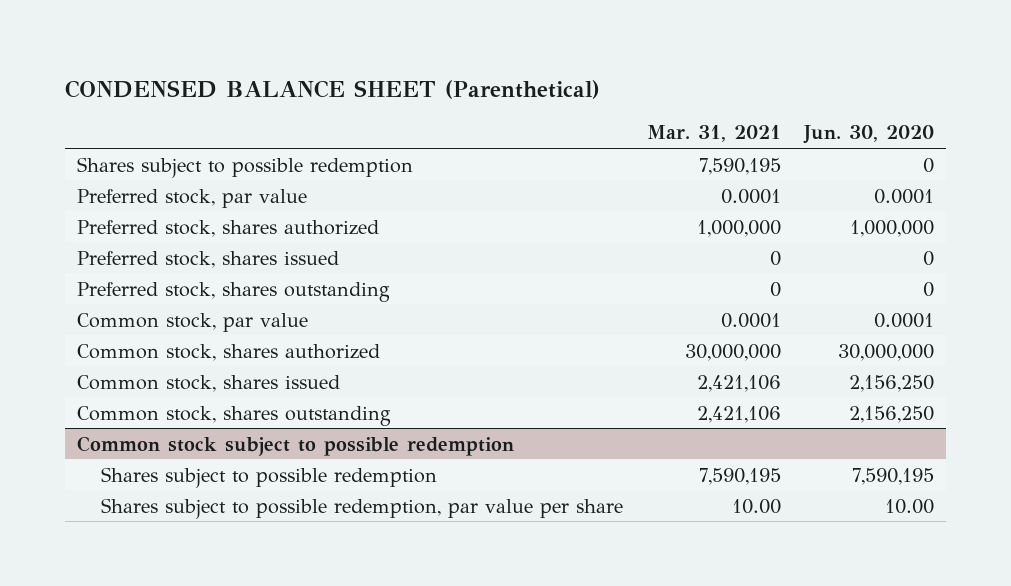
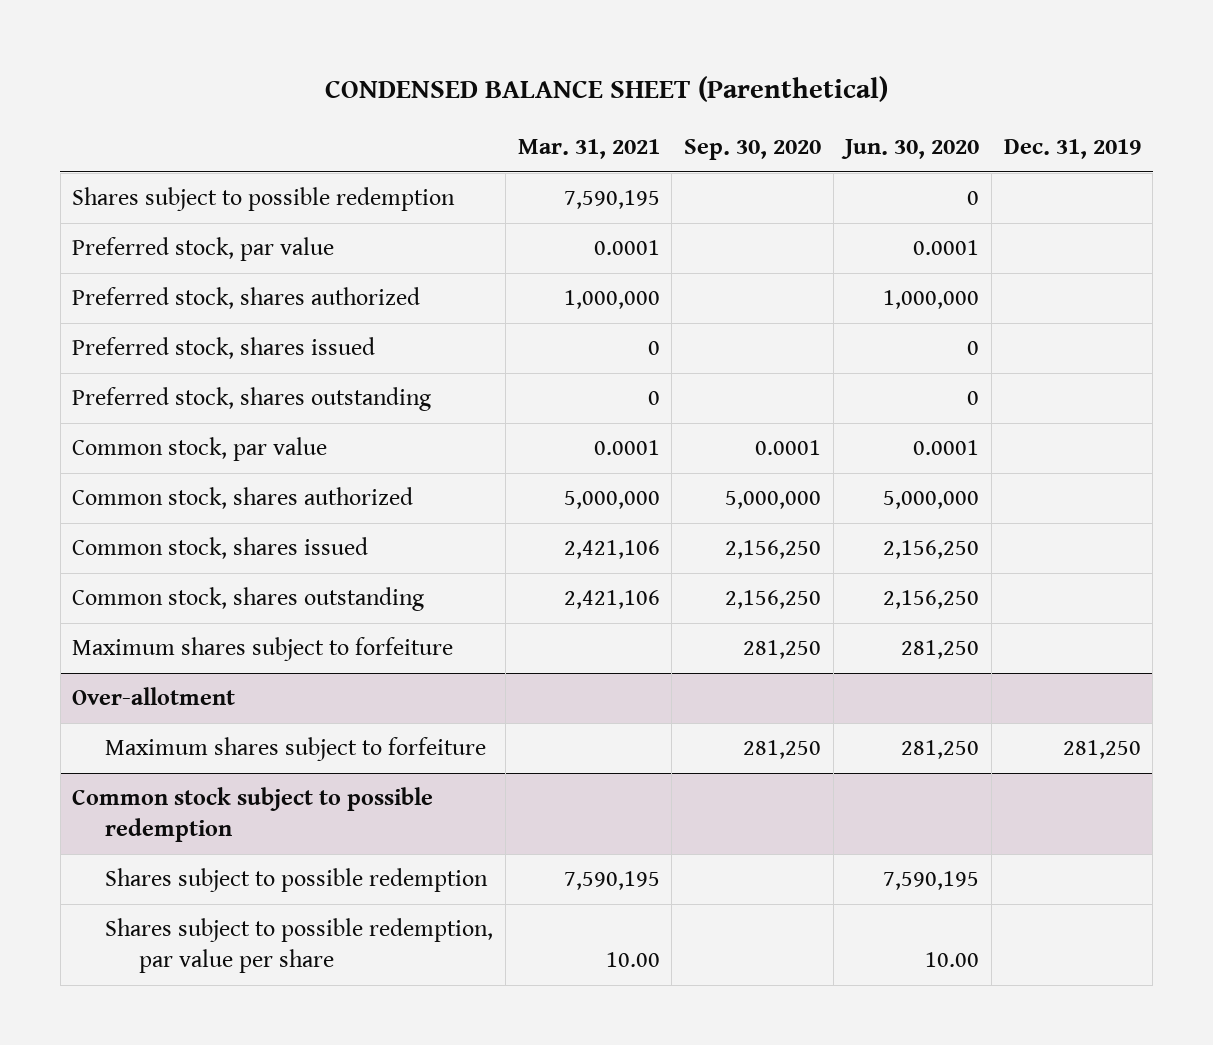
none -> [684,139,822,161] Sep. 30, 2020
none -> [1003,139,1141,160] Dec. 31, 2019
[684,343,781,361] 30,000,000 -> [563,491,660,510] 5,000,000
[838,343,935,361] 30,000,000 -> [883,491,980,510] 5,000,000
none -> [72,637,454,662] Maximum shares subject to forfeiture
none -> [72,687,236,706] Over-allotment
none -> [105,737,487,762] Maximum shares subject to forfeiture

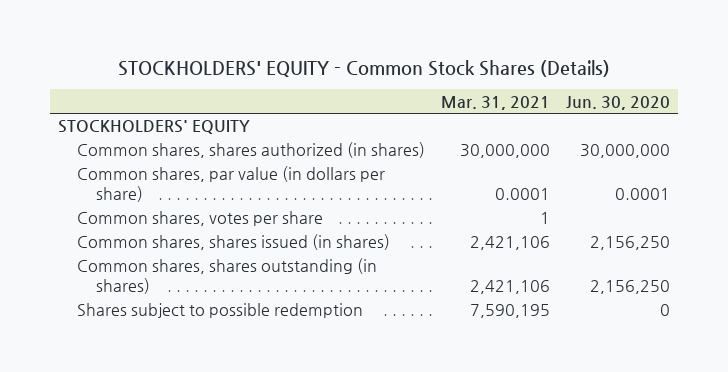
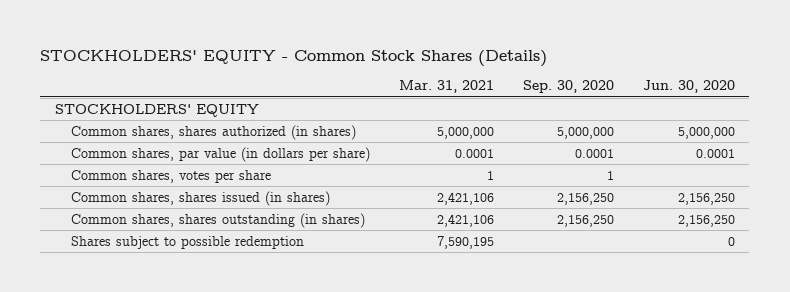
none -> [522,80,614,94] Sep. 30, 2020
[460,144,551,159] 30,000,000 -> [436,126,494,139] 5,000,000
[580,144,671,159] 30,000,000 -> [677,126,735,139] 5,000,000

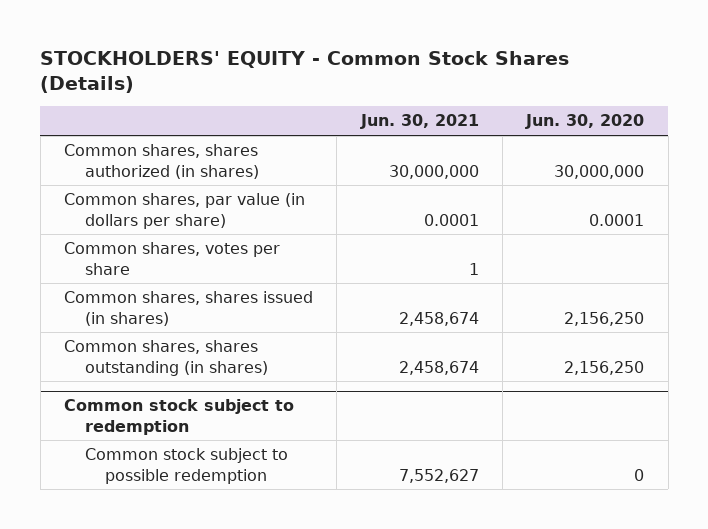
[398,80,494,94] Mar. 31, 2021 -> none
[522,80,614,94] Sep. 30, 2020 -> none
none -> [359,114,479,130] Jun. 30, 2021
[54,103,259,117] STOCKHOLDERS' EQUITY -> none
[677,126,735,139] 5,000,000 -> [554,164,645,179] 30,000,000
none -> [63,399,294,435] Common stock subject to redemption
[70,235,304,249] Shares subject to possible redemption -> [84,448,288,484] Common stock subject to possible redemption

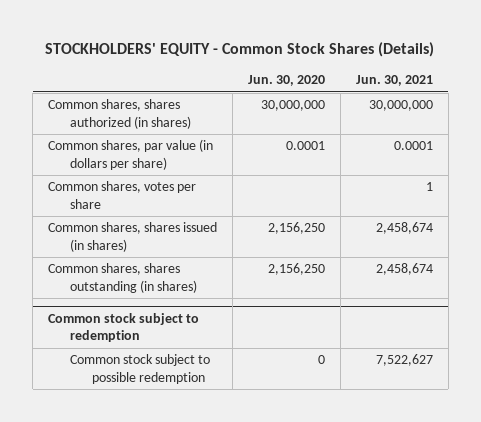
[398,468,479,483] 7,552,627 -> [375,354,433,367] 7,522,627

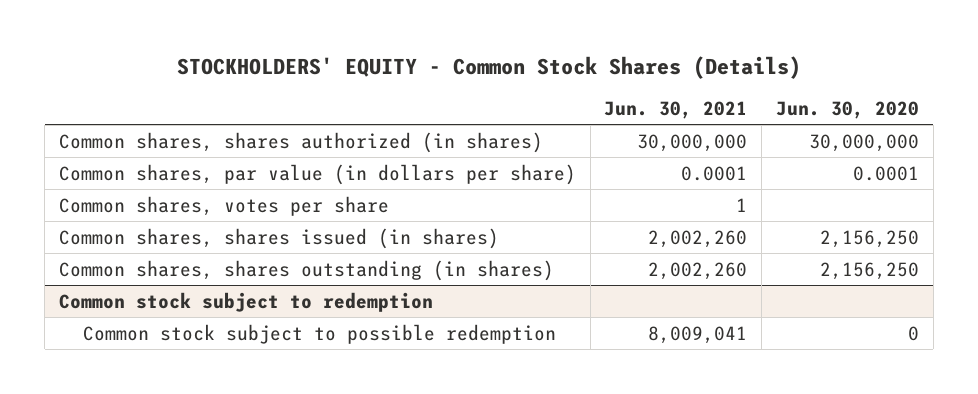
[375,222,433,235] 2,458,674 -> [648,229,748,248] 2,002,260
[375,263,433,276] 2,458,674 -> [648,261,748,280] 2,002,260
[375,354,433,367] 7,522,627 -> [648,325,748,344] 8,009,041

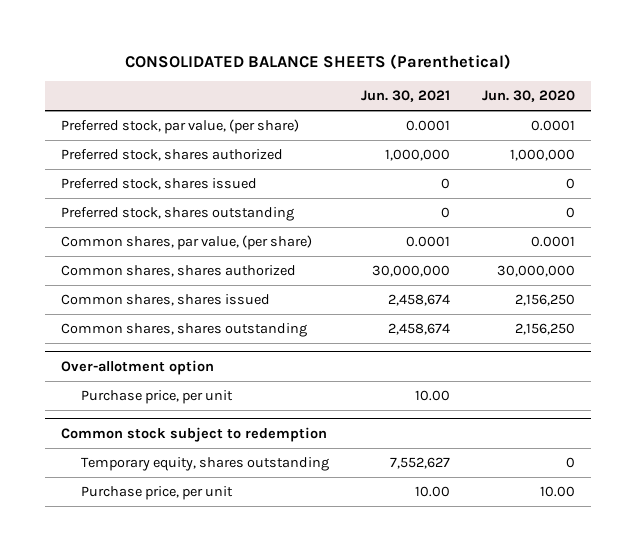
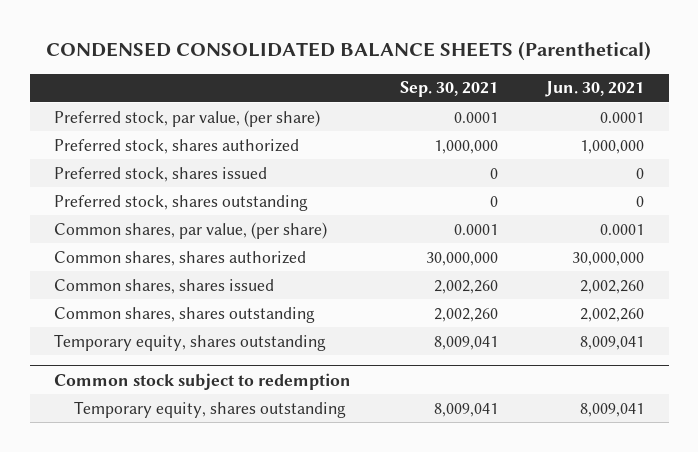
[124,53,511,69] CONSOLIDATED BALANCE SHEETS (Parenthetical) -> [46,41,652,62] CONDENSED CONSOLIDATED BALANCE SHEETS (Parenthetical)
[481,90,575,103] Jun. 30, 2020 -> none
none -> [399,81,498,98] Sep. 30, 2021
[60,359,214,375] Over-allotment option -> none
[81,389,234,404] Purchase price, per unit -> none
[387,293,450,306] 2,458,674 -> [580,279,645,294] 2,002,260
[387,322,450,335] 2,458,674 -> [580,307,645,322] 2,002,260
none -> [53,333,326,351] Temporary equity, shares outstanding
[81,485,234,500] Purchase price, per unit -> none
[389,456,450,469] 7,552,627 -> [580,402,645,417] 8,009,041

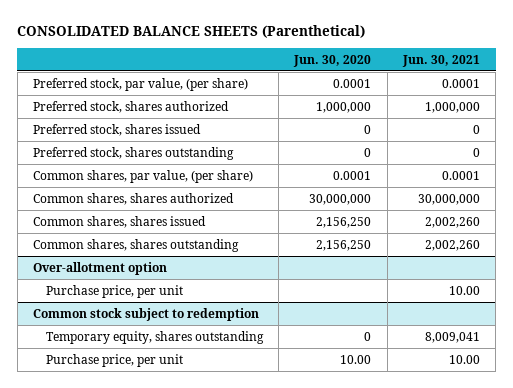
[46,41,652,62] CONDENSED CONSOLIDATED BALANCE SHEETS (Parenthetical) -> [17,24,366,38] CONSOLIDATED BALANCE SHEETS (Parenthetical)
[399,81,498,98] Sep. 30, 2021 -> none
none -> [293,54,372,67] Jun. 30, 2020
[53,333,326,351] Temporary equity, shares outstanding -> none
none -> [33,261,168,275] Over-allotment option
none -> [45,284,183,298] Purchase price, per unit
none -> [45,353,183,367] Purchase price, per unit

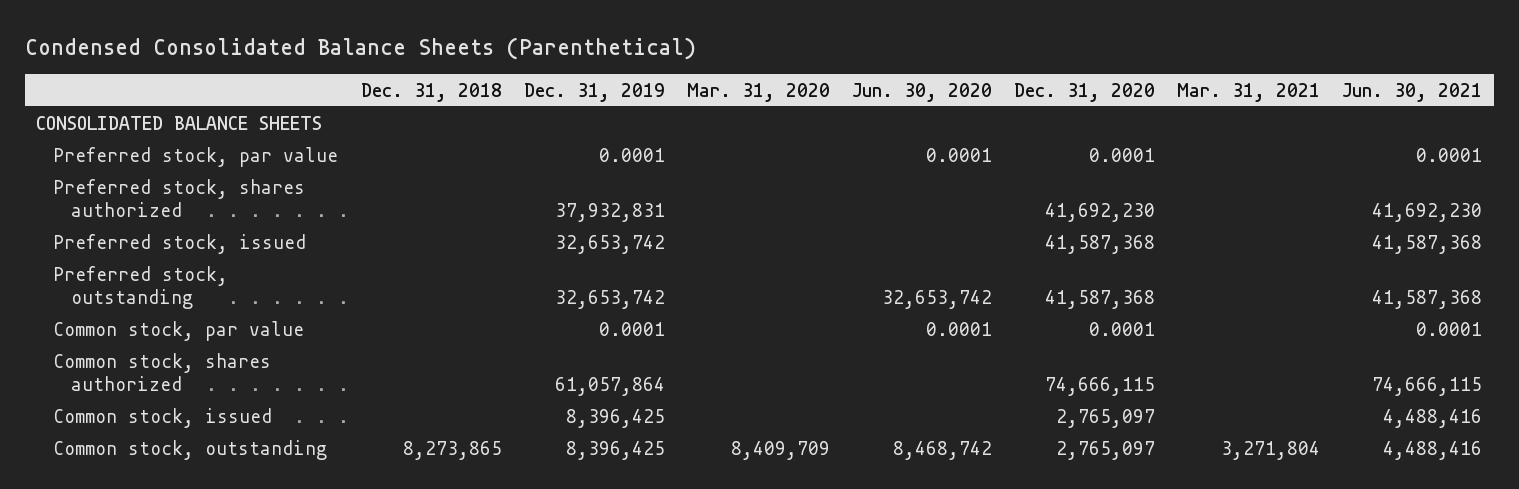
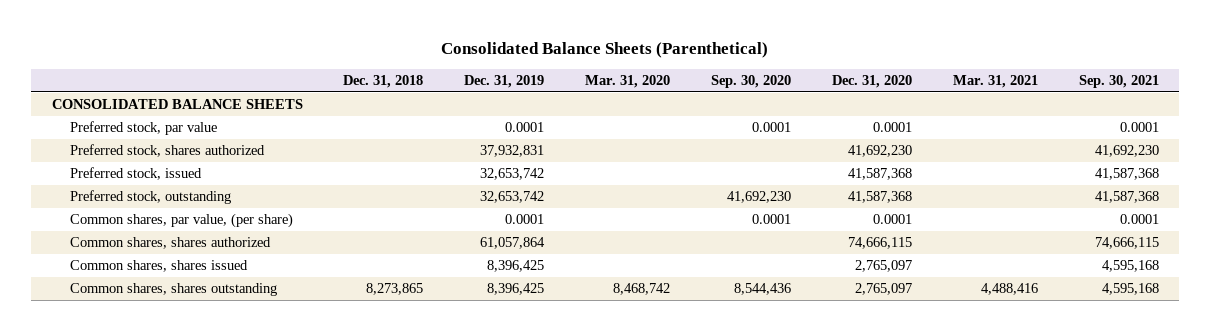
[25,36,697,60] Condensed Consolidated Balance Sheets (Parenthetical) -> [441,41,769,58] Consolidated Balance Sheets (Parenthetical)
[851,82,992,102] Jun. 30, 2020 -> none
[1342,82,1483,102] Jun. 30, 2021 -> none
none -> [711,74,792,88] Sep. 30, 2020
none -> [1078,74,1159,88] Sep. 30, 2021
[53,320,305,341] Common stock, par value -> [69,213,293,229] Common shares, par value, (per share)
[53,352,272,391] Common stock, shares authorized -> [69,237,271,250] Common shares, shares authorized
[53,407,273,428] Common stock, issued -> [69,260,248,273] Common shares, shares issued
[53,439,328,460] Common stock, outstanding -> [69,283,277,297] Common shares, shares outstanding
[730,440,830,460] 8,409,709 -> [613,283,671,296] 8,468,742
[1221,440,1321,460] 3,271,804 -> [980,283,1038,296] 4,488,416

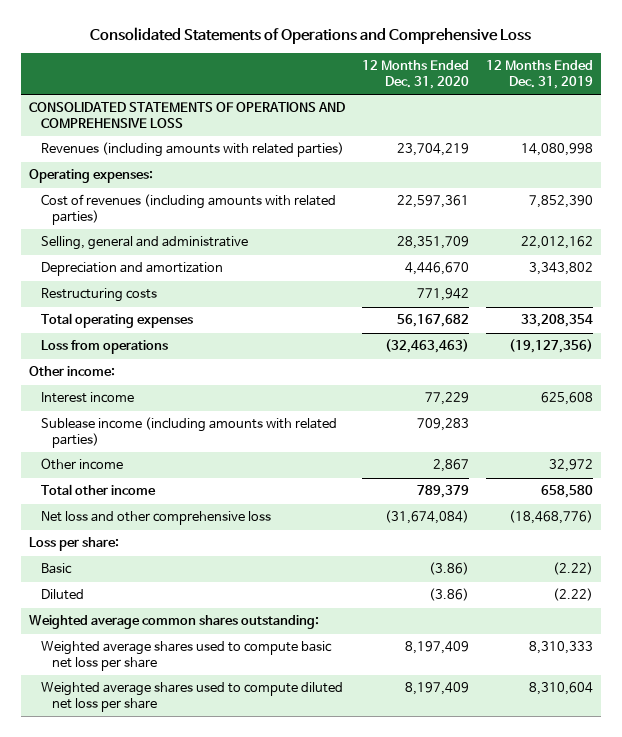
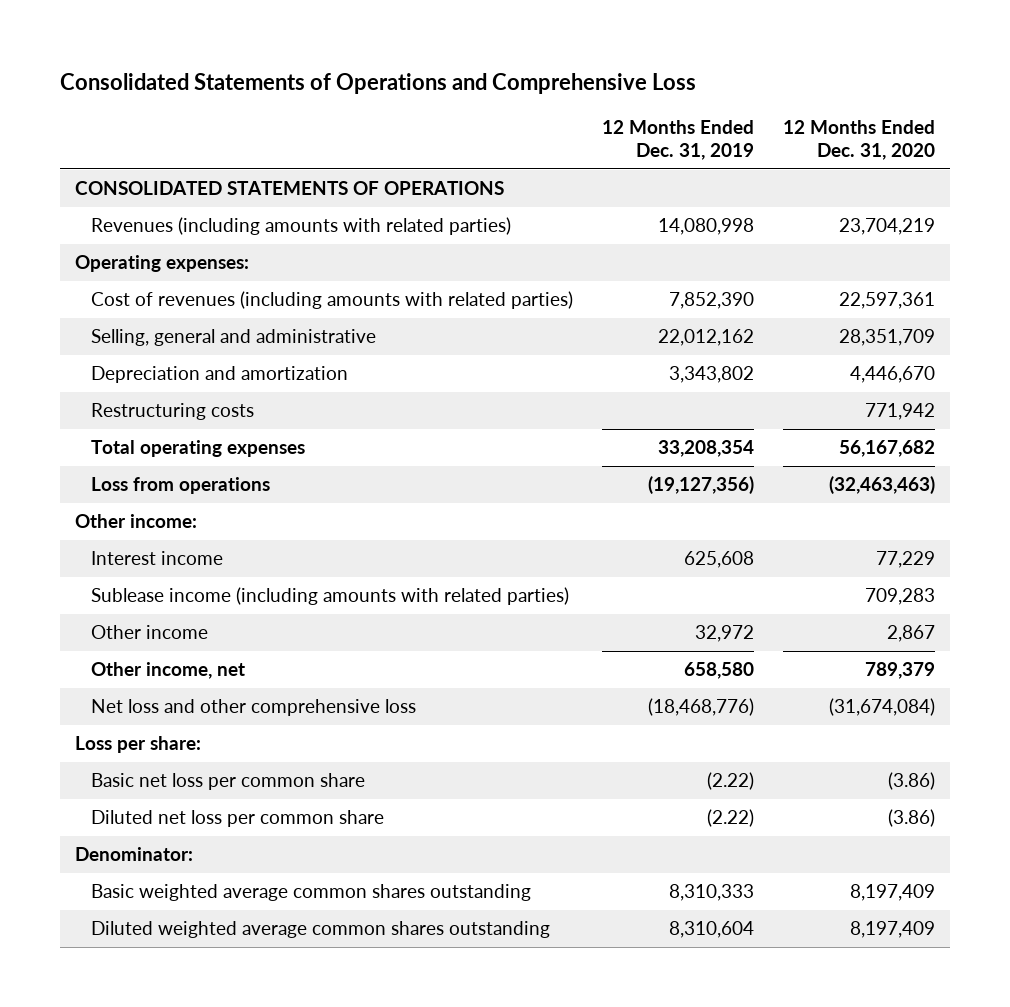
[29,102,346,129] CONSOLIDATED STATEMENTS OF OPERATIONS AND COMPREHENSIVE LOSS -> [74,181,504,196] CONSOLIDATED STATEMENTS OF OPERATIONS
[40,484,156,496] Total other income -> [91,662,246,680] Other income, net
[40,563,72,575] Basic -> [91,773,366,791] Basic net loss per common share
[40,589,84,601] Diluted -> [91,810,385,828] Diluted net loss per common share
[29,615,320,630] Weighted average common shares outstanding: -> [74,847,193,862] Denominator:
[40,641,332,672] Weighted average shares used to compute basic net loss per share -> [91,884,532,902] Basic weighted average common shares outstanding
[40,682,343,713] Weighted average shares used to compute diluted net loss per share -> [91,921,551,939] Diluted weighted average common shares outstanding

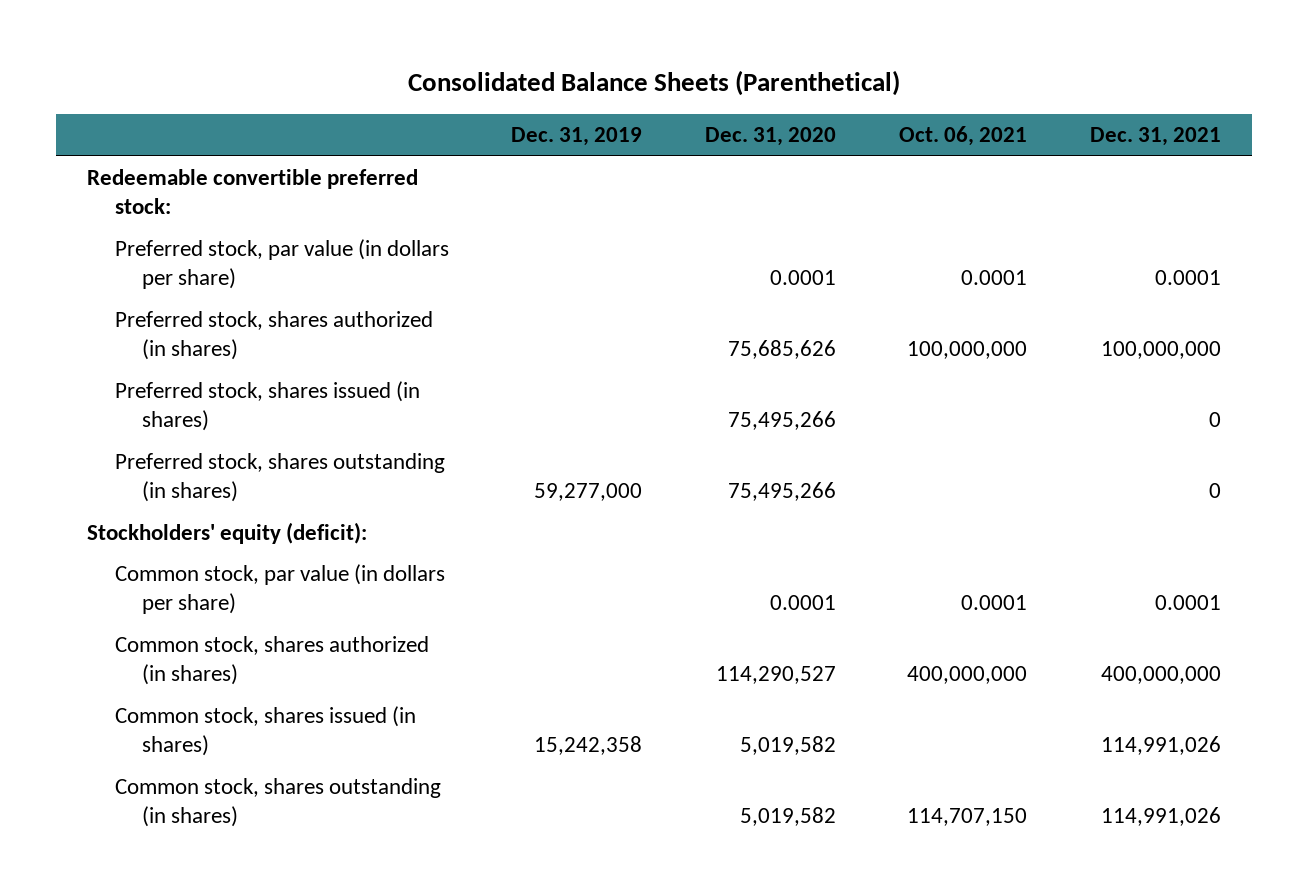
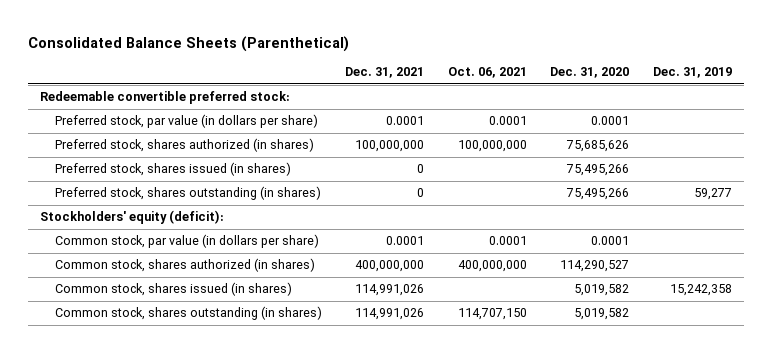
[534,483,643,502] 59,277,000 -> [693,188,732,201] 59,277

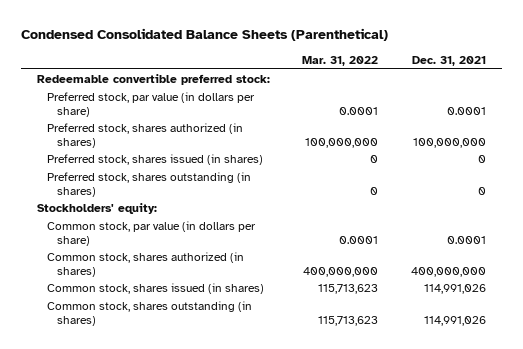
[27,35,349,52] Consolidated Balance Sheets (Parenthetical) -> [20,28,388,42] Condensed Consolidated Balance Sheets (Parenthetical)
[447,67,527,79] Oct. 06, 2021 -> none
[550,67,630,79] Dec. 31, 2020 -> none
[652,67,732,79] Dec. 31, 2019 -> none
none -> [302,56,379,67] Mar. 31, 2022
[39,210,224,225] Stockholders' equity (deficit): -> [36,202,157,214] Stockholders' equity:

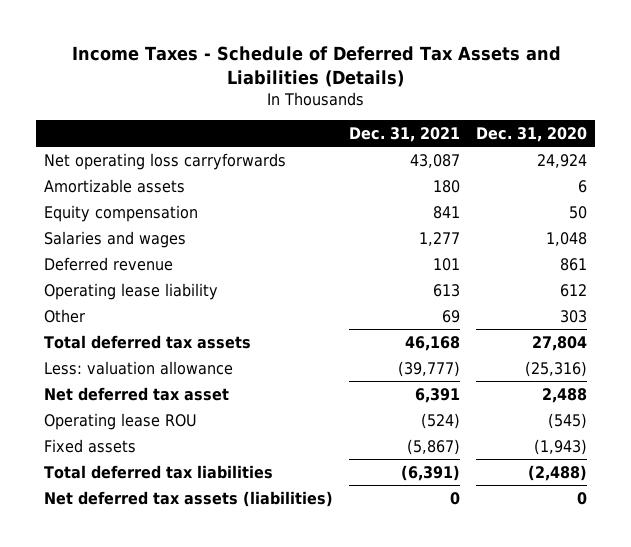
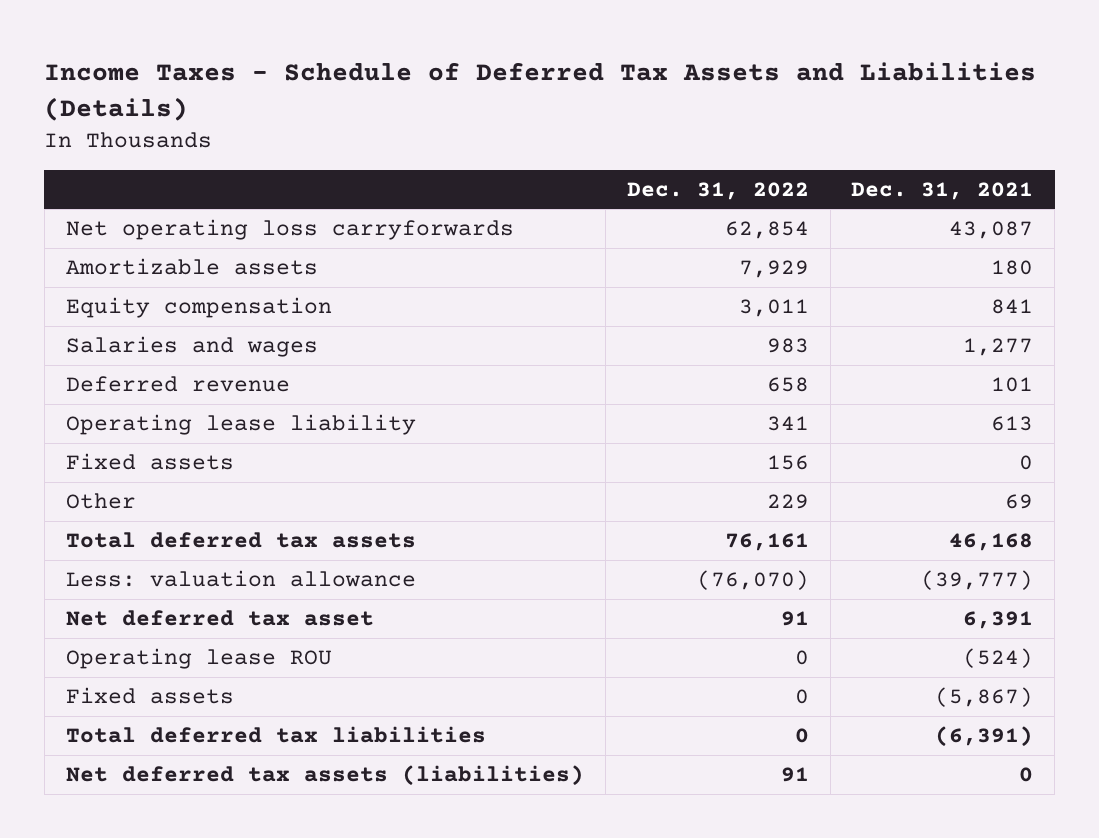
[476,126,588,142] Dec. 31, 2020 -> none
none -> [626,181,809,200] Dec. 31, 2022
none -> [65,452,234,470] Fixed assets

